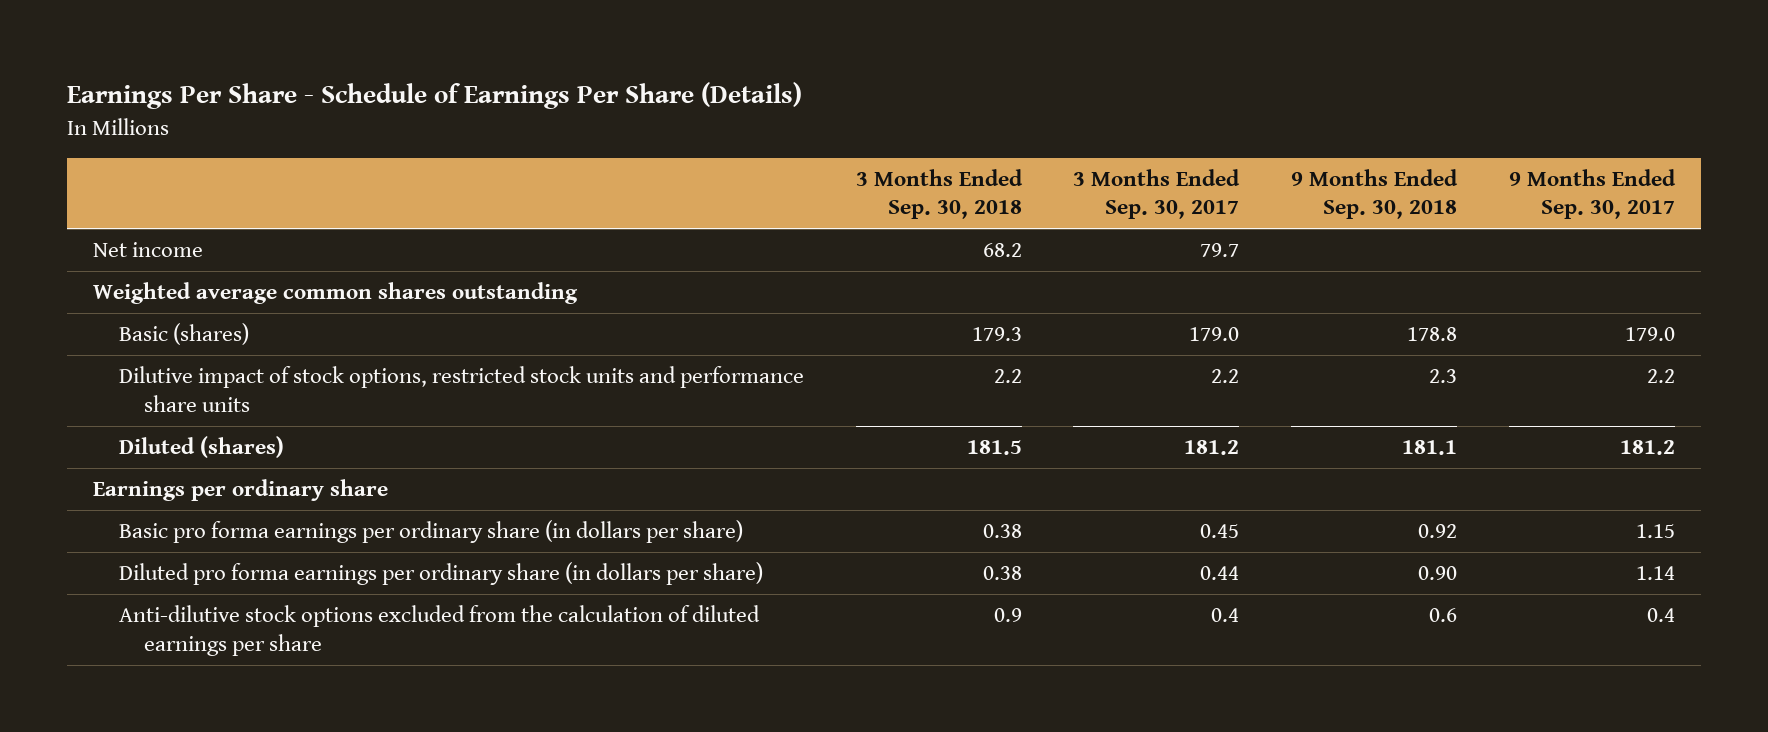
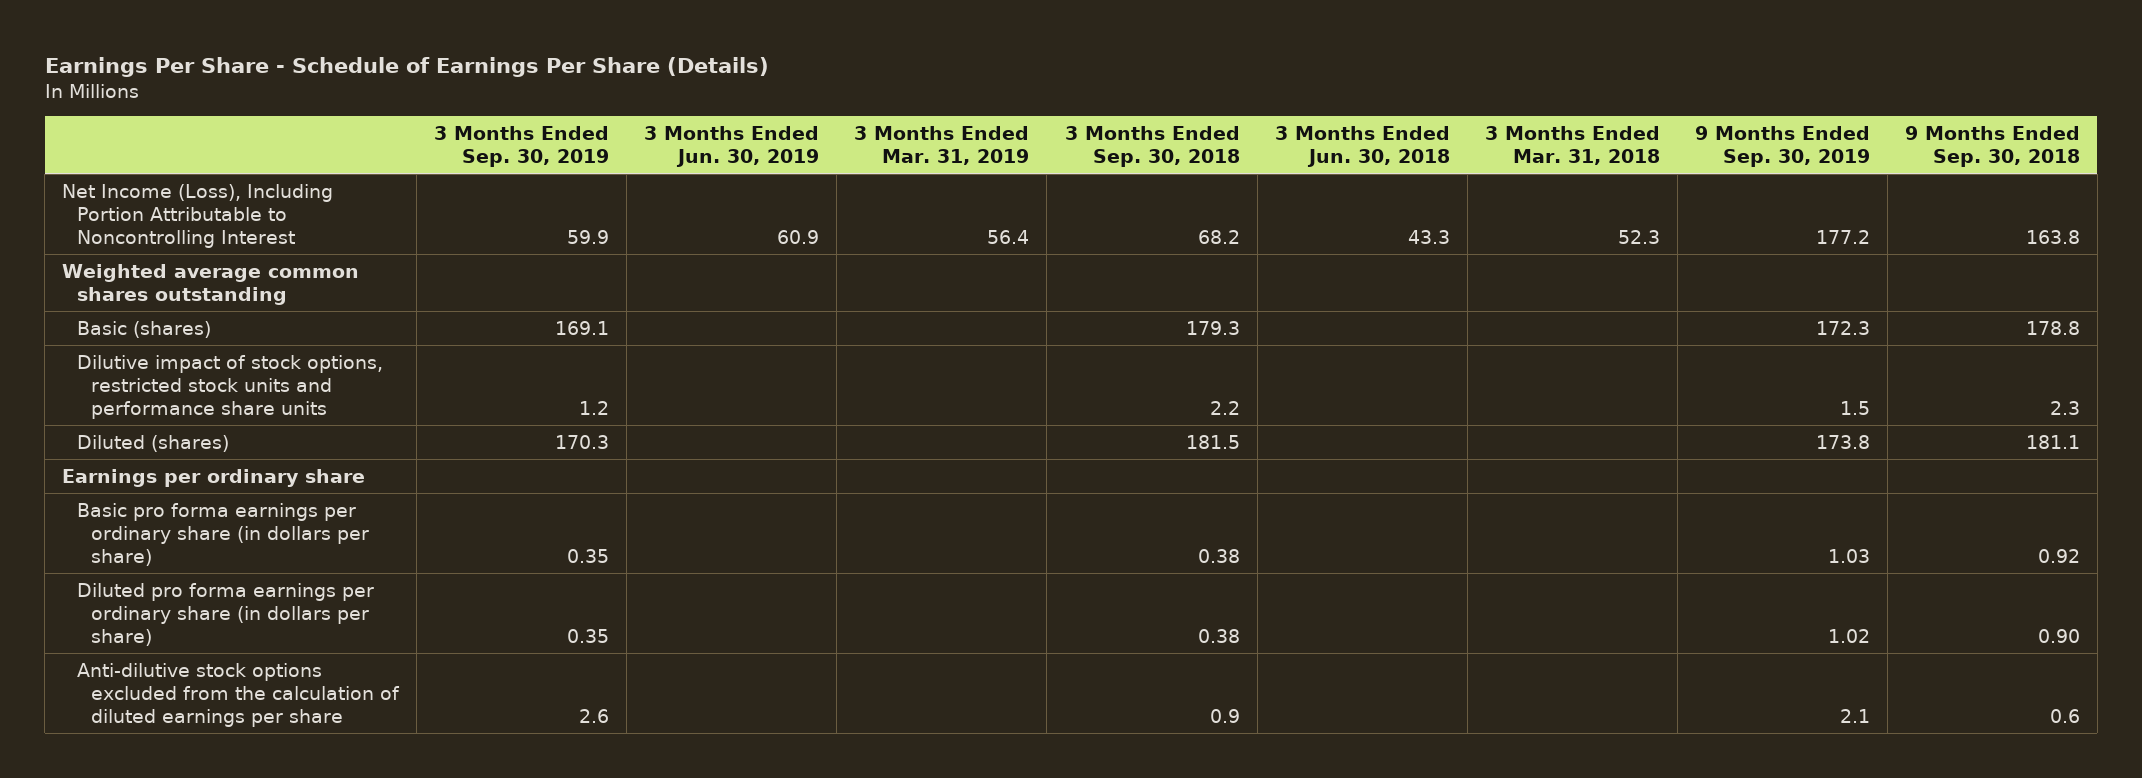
[1073,169,1241,220] 3 Months Ended Sep. 30, 2017 -> none
[1509,169,1677,220] 9 Months Ended Sep. 30, 2017 -> none
none -> [434,125,610,167] 3 Months Ended Sep. 30, 2019
none -> [644,125,820,167] 3 Months Ended Jun. 30, 2019
none -> [854,125,1030,165] 3 Months Ended Mar. 31, 2019
none -> [1274,125,1450,167] 3 Months Ended Jun. 30, 2018
none -> [1484,125,1660,165] 3 Months Ended Mar. 31, 2018
none -> [1694,125,1870,167] 9 Months Ended Sep. 30, 2019
[93,242,204,258] Net income -> none
none -> [62,183,334,249] Net Income (Loss), Including Portion Attributable to Noncontrolling Interest

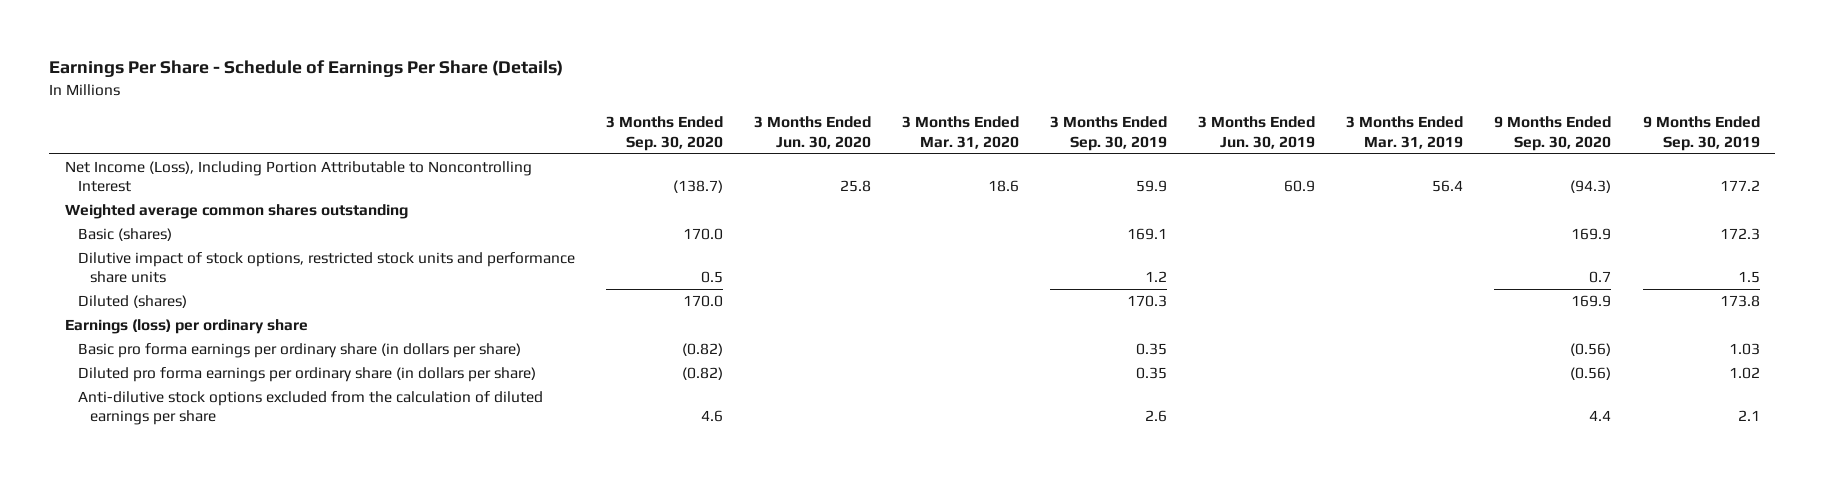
[1064,125,1240,167] 3 Months Ended Sep. 30, 2018 -> none
[1274,125,1450,167] 3 Months Ended Jun. 30, 2018 -> none
[1484,125,1660,165] 3 Months Ended Mar. 31, 2018 -> none
[1904,125,2080,167] 9 Months Ended Sep. 30, 2018 -> none
none -> [605,116,723,151] 3 Months Ended Sep. 30, 2020
none -> [753,116,871,149] 3 Months Ended Jun. 30, 2020
none -> [901,116,1019,149] 3 Months Ended Mar. 31, 2020
none -> [1494,116,1612,151] 9 Months Ended Sep. 30, 2020
[62,468,366,487] Earnings per ordinary share -> [64,319,308,335] Earnings (loss) per ordinary share

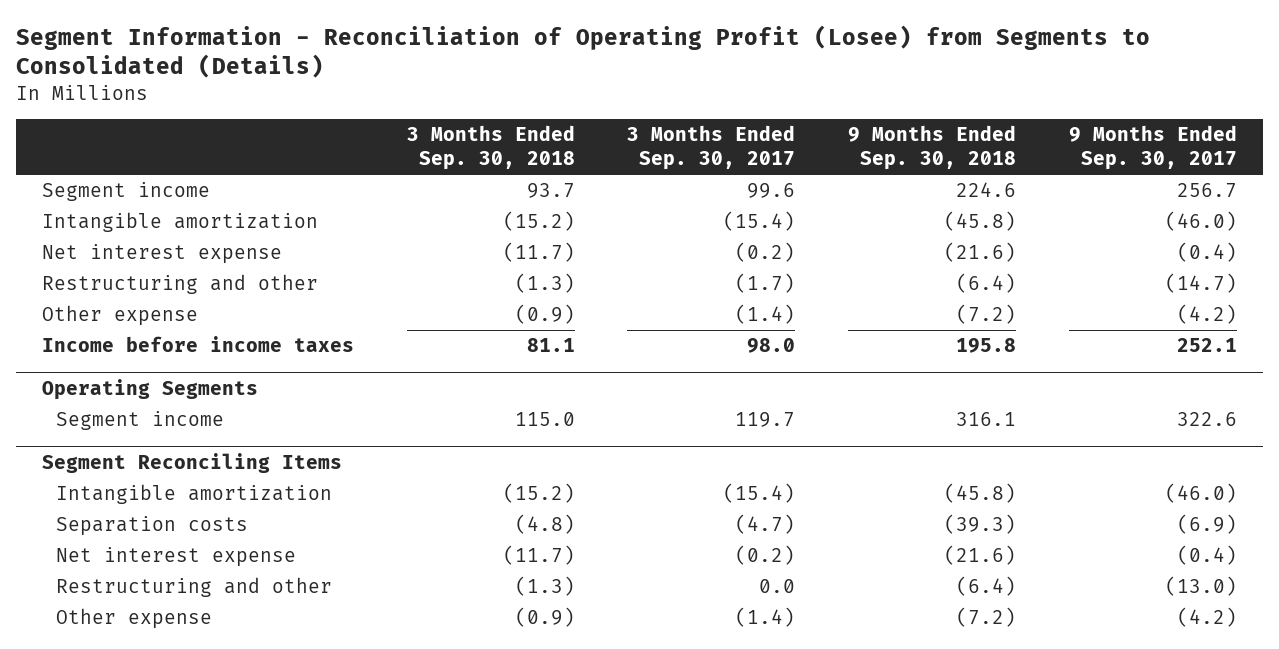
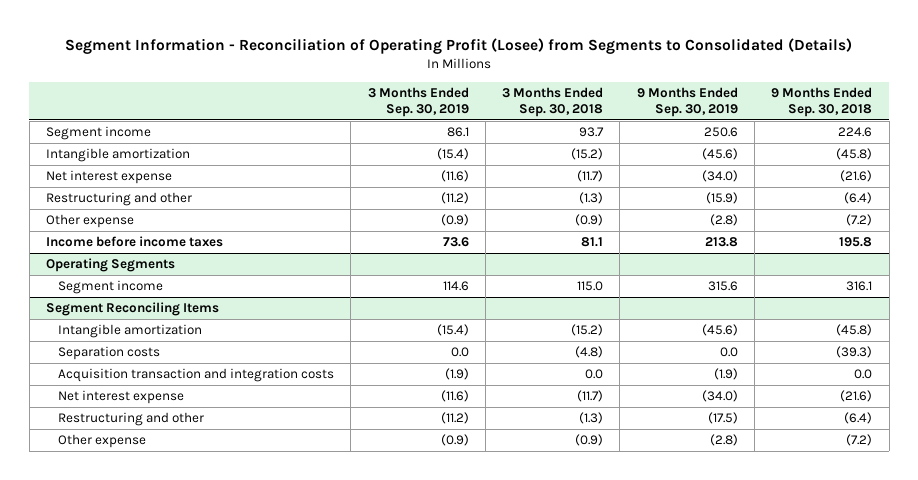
[627,125,796,171] 3 Months Ended Sep. 30, 2017 -> none
[1068,125,1237,171] 9 Months Ended Sep. 30, 2017 -> none
none -> [367,87,469,118] 3 Months Ended Sep. 30, 2019
none -> [636,87,738,118] 9 Months Ended Sep. 30, 2019
none -> [58,368,335,383] Acquisition transaction and integration costs

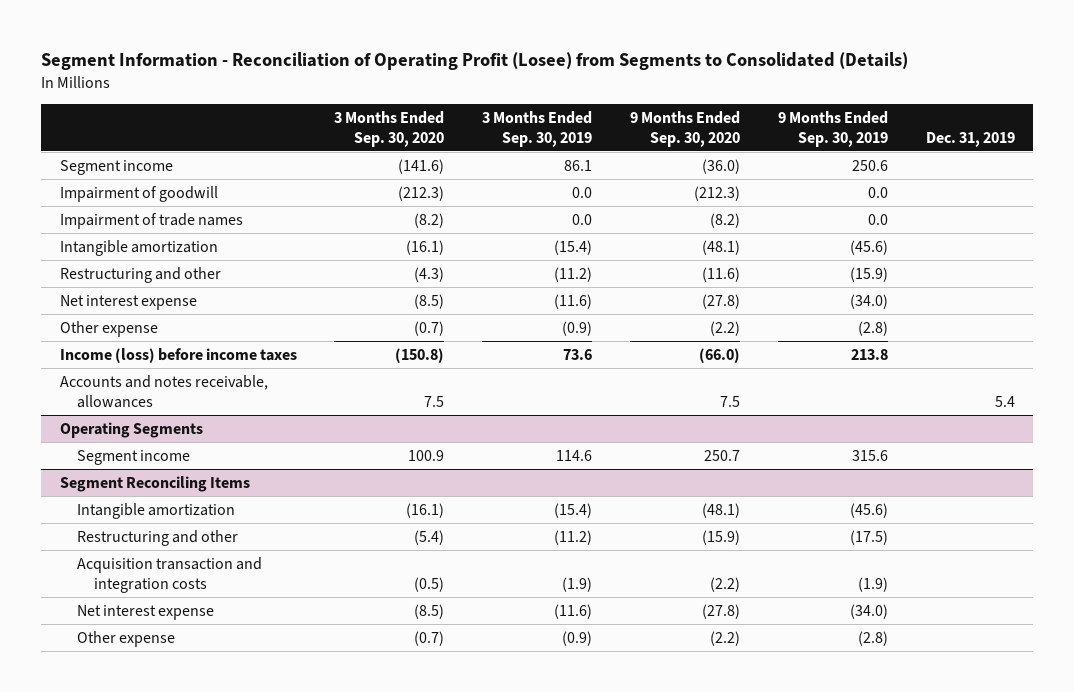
[502,87,604,118] 3 Months Ended Sep. 30, 2018 -> none
[771,87,873,118] 9 Months Ended Sep. 30, 2018 -> none
none -> [334,110,445,147] 3 Months Ended Sep. 30, 2020
none -> [629,110,740,147] 9 Months Ended Sep. 30, 2020
none -> [925,131,1015,147] Dec. 31, 2019
none -> [59,186,218,203] Impairment of goodwill
none -> [59,213,243,230] Impairment of trade names
[45,170,172,185] Net interest expense -> [59,295,197,311] Net interest expense
[45,236,223,248] Income before income taxes -> [59,348,297,364] Income (loss) before income taxes
none -> [59,375,268,408] Accounts and notes receivable, allowances
[58,346,161,361] Separation costs -> none
[58,412,205,427] Restructuring and other -> [76,530,238,547] Restructuring and other

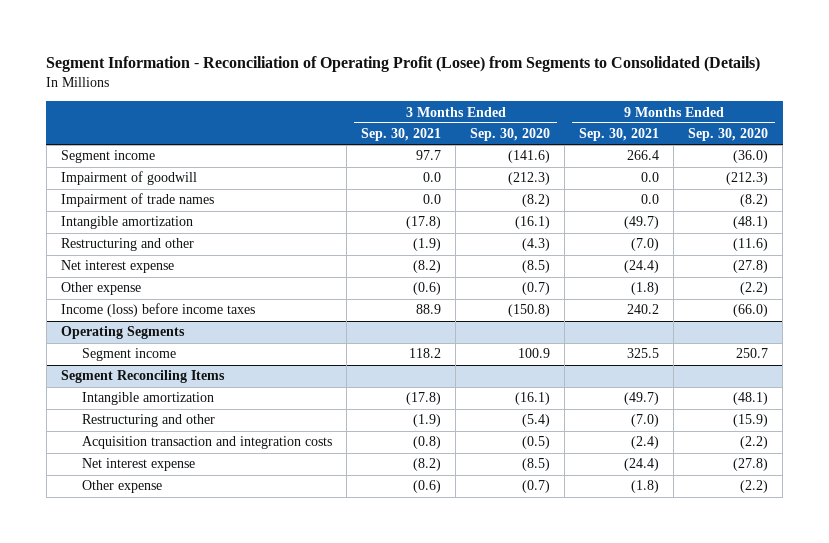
[482,110,593,147] 3 Months Ended Sep. 30, 2019 -> none
[777,110,888,147] 9 Months Ended Sep. 30, 2019 -> none
[925,131,1015,147] Dec. 31, 2019 -> none
none -> [361,128,442,142] Sep. 30, 2021
none -> [579,128,660,142] Sep. 30, 2021
[59,375,268,408] Accounts and notes receivable, allowances -> none

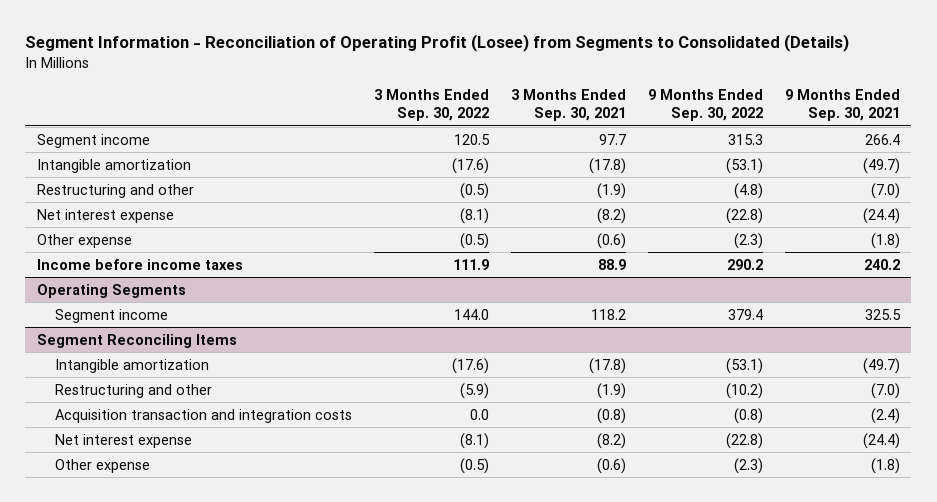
[470,128,551,142] Sep. 30, 2020 -> none
[688,128,769,142] Sep. 30, 2020 -> none
none -> [373,88,489,122] 3 Months Ended Sep. 30, 2022
none -> [648,88,764,122] 9 Months Ended Sep. 30, 2022
[60,171,197,186] Impairment of goodwill -> none
[60,193,214,208] Impairment of trade names -> none
[60,303,255,318] Income (loss) before income taxes -> [36,258,243,270] Income before income taxes

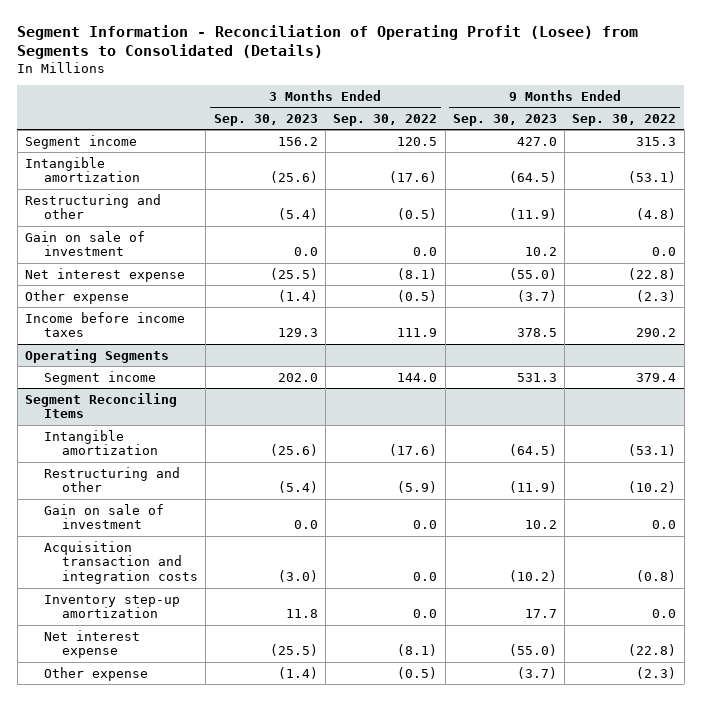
[510,88,626,122] 3 Months Ended Sep. 30, 2021 -> none
[785,88,901,122] 9 Months Ended Sep. 30, 2021 -> none
none -> [213,113,318,126] Sep. 30, 2023
none -> [452,113,557,126] Sep. 30, 2023
none -> [24,230,145,257] Gain on sale of investment
none -> [43,503,164,530] Gain on sale of investment
none -> [43,594,180,619] Inventory step-up amortization

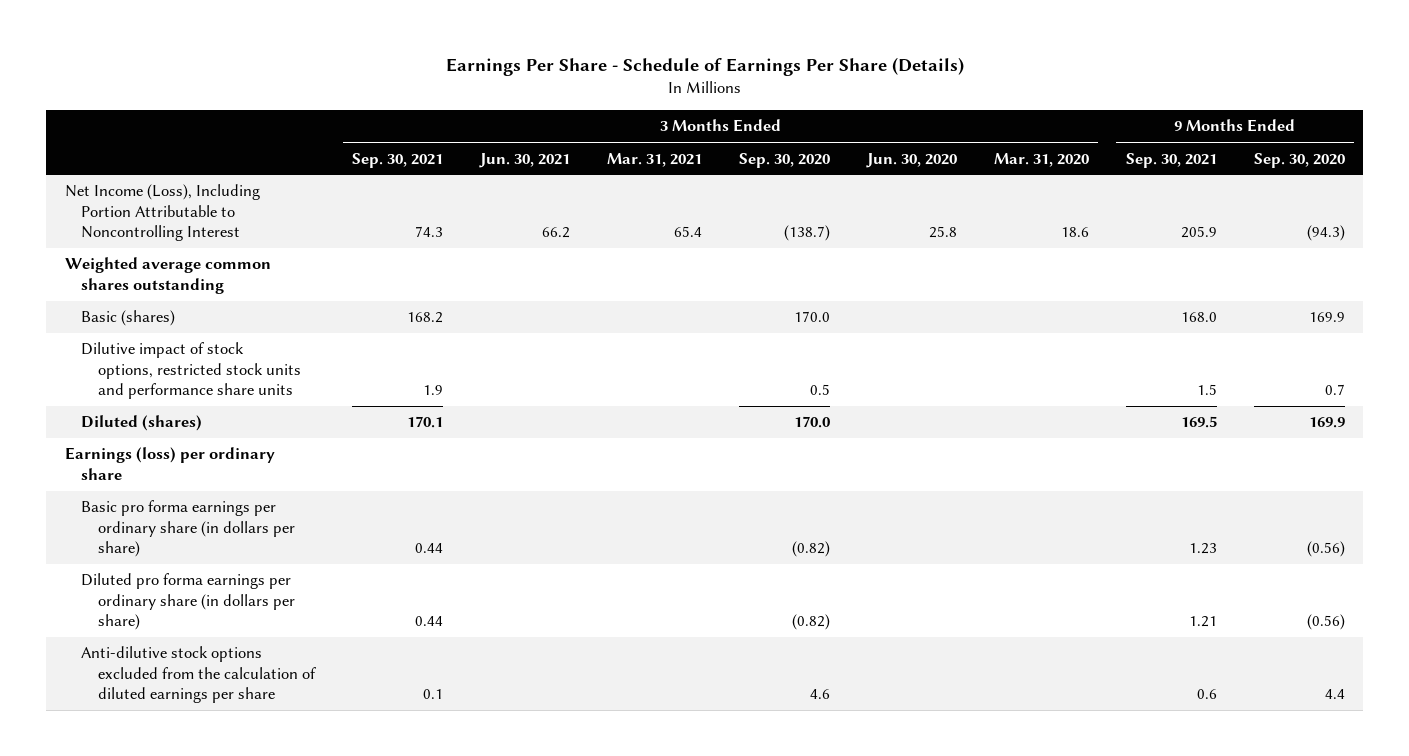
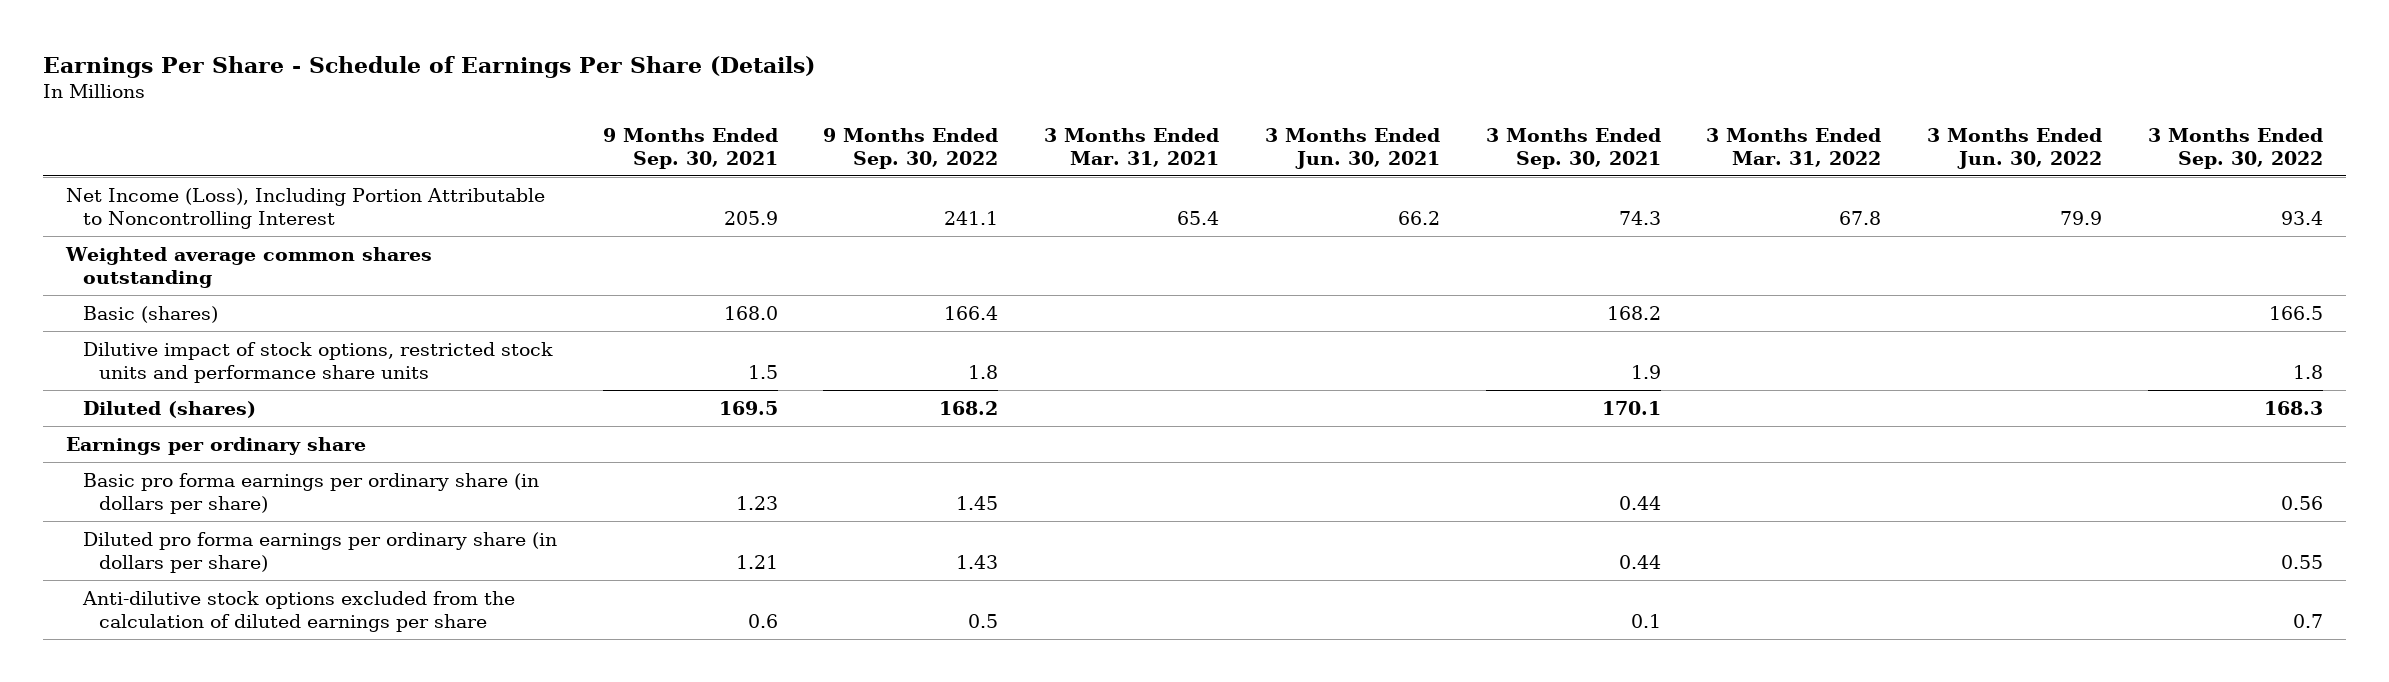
[738,152,830,168] Sep. 30, 2020 -> none
[865,152,957,168] Jun. 30, 2020 -> none
[993,152,1089,167] Mar. 31, 2020 -> none
[1253,152,1345,168] Sep. 30, 2020 -> none
none -> [823,127,999,169] 9 Months Ended Sep. 30, 2022
none -> [1706,127,1882,167] 3 Months Ended Mar. 31, 2022
none -> [1927,127,2103,169] 3 Months Ended Jun. 30, 2022
none -> [2147,127,2323,169] 3 Months Ended Sep. 30, 2022
[64,447,275,480] Earnings (loss) per ordinary share -> [66,437,367,456] Earnings per ordinary share

